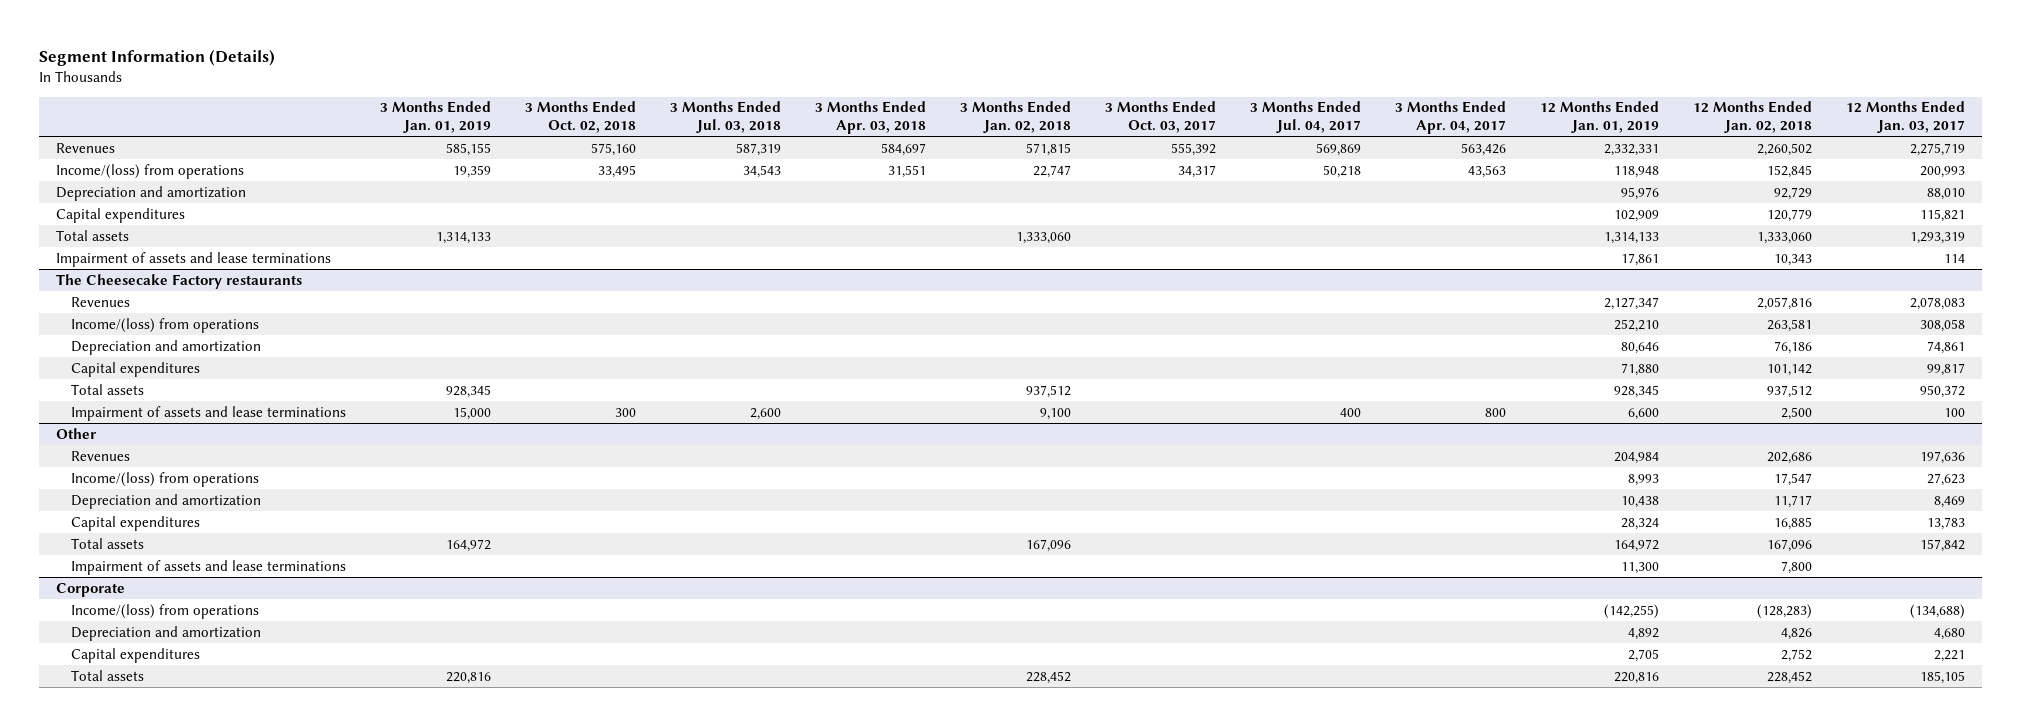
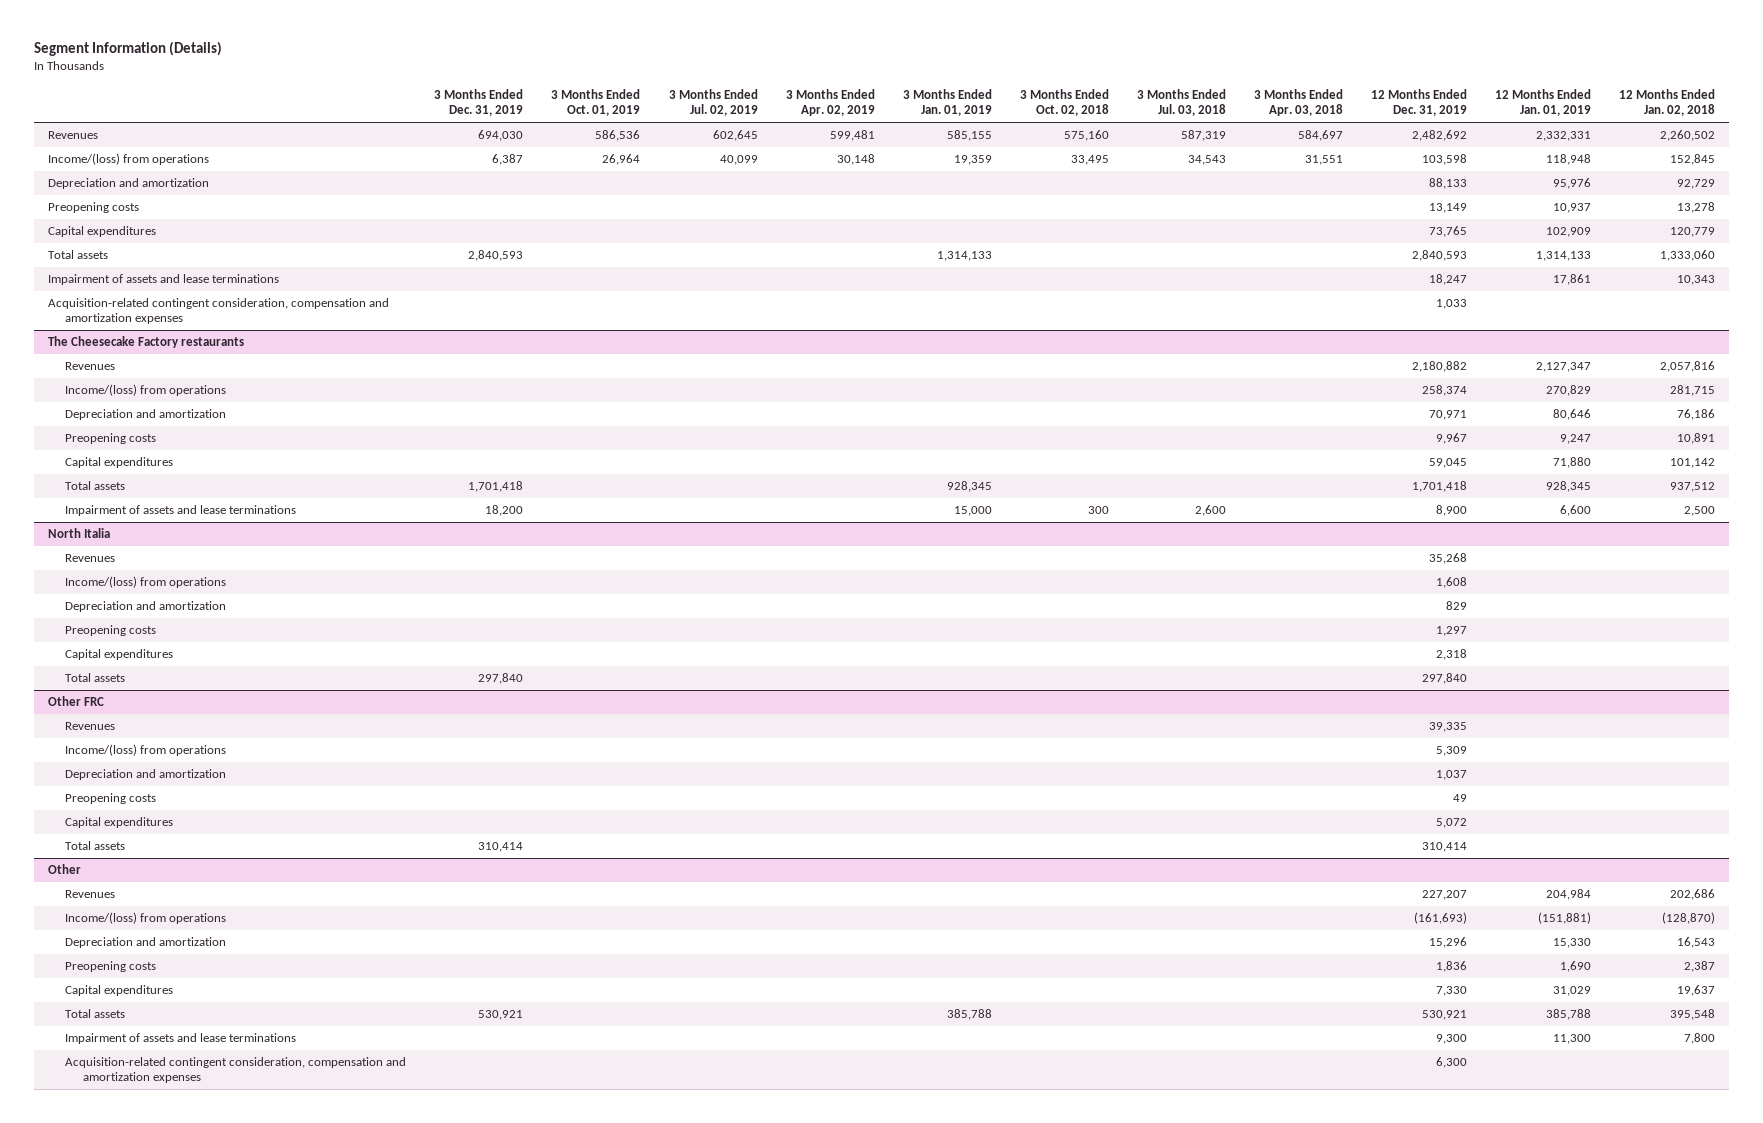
[959,101,1071,134] 3 Months Ended Jan. 02, 2018 -> none
[1105,101,1217,134] 3 Months Ended Oct. 03, 2017 -> none
[1250,101,1362,134] 3 Months Ended Jul. 04, 2017 -> none
[1395,101,1507,135] 3 Months Ended Apr. 04, 2017 -> none
[1846,101,1966,134] 12 Months Ended Jan. 03, 2017 -> none
none -> [434,88,524,117] 3 Months Ended Dec. 31, 2019
none -> [551,88,641,117] 3 Months Ended Oct. 01, 2019
none -> [668,88,758,117] 3 Months Ended Jul. 02, 2019
none -> [785,88,875,117] 3 Months Ended Apr. 02, 2019
none -> [1370,88,1467,117] 12 Months Ended Dec. 31, 2019
none -> [47,202,139,214] Preopening costs
none -> [47,298,389,325] Acquisition-related contingent consideration, compensation and amortization expenses
[1614,318,1660,332] 252,210 -> [1545,385,1591,397] 270,829
[1767,318,1813,332] 263,581 -> [1669,385,1715,397] 281,715
none -> [65,433,157,445] Preopening costs
none -> [47,528,110,539] North Italia
none -> [65,554,116,563] Revenues
none -> [65,576,227,589] Income/(loss) from operations
none -> [65,601,227,613] Depreciation and amortization
none -> [65,625,157,637] Preopening costs
none -> [65,649,174,661] Capital expenditures
none -> [65,673,126,683] Total assets
none -> [47,696,104,707] Other FRC
none -> [65,722,116,731] Revenues
none -> [65,744,227,757] Income/(loss) from operations
none -> [65,769,227,781] Depreciation and amortization
none -> [65,793,157,805] Preopening costs
none -> [65,817,174,829] Capital expenditures
none -> [65,841,126,851] Total assets
[1628,473,1660,486] 8,993 -> [1537,912,1591,925] (151,881)
[1774,472,1813,486] 17,547 -> [1661,912,1715,925] (128,870)
[1621,495,1660,508] 10,438 -> [1552,938,1591,949] 15,330
[1774,494,1813,508] 11,717 -> [1676,937,1715,949] 16,543
none -> [65,961,157,973] Preopening costs
[1621,517,1660,530] 28,324 -> [1552,986,1591,997] 31,029
[1774,516,1813,530] 16,885 -> [1676,985,1715,997] 19,637
[445,538,491,552] 164,972 -> [946,1009,992,1021] 385,788
[1614,538,1660,552] 164,972 -> [1545,1009,1591,1021] 385,788
[1767,538,1813,552] 167,096 -> [1669,1009,1715,1021] 395,548
[55,582,125,597] Corporate -> none
[70,603,259,619] Income/(loss) from operations -> none
[70,625,261,641] Depreciation and amortization -> none
[70,647,200,663] Capital expenditures -> none
[70,669,144,681] Total assets -> none
none -> [65,1057,407,1084] Acquisition-related contingent consideration, compensation and amortization expenses

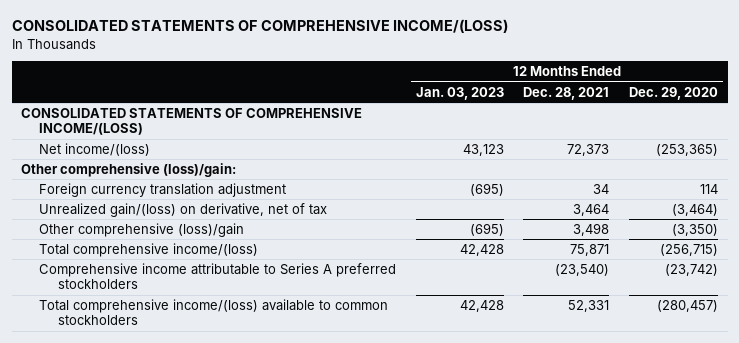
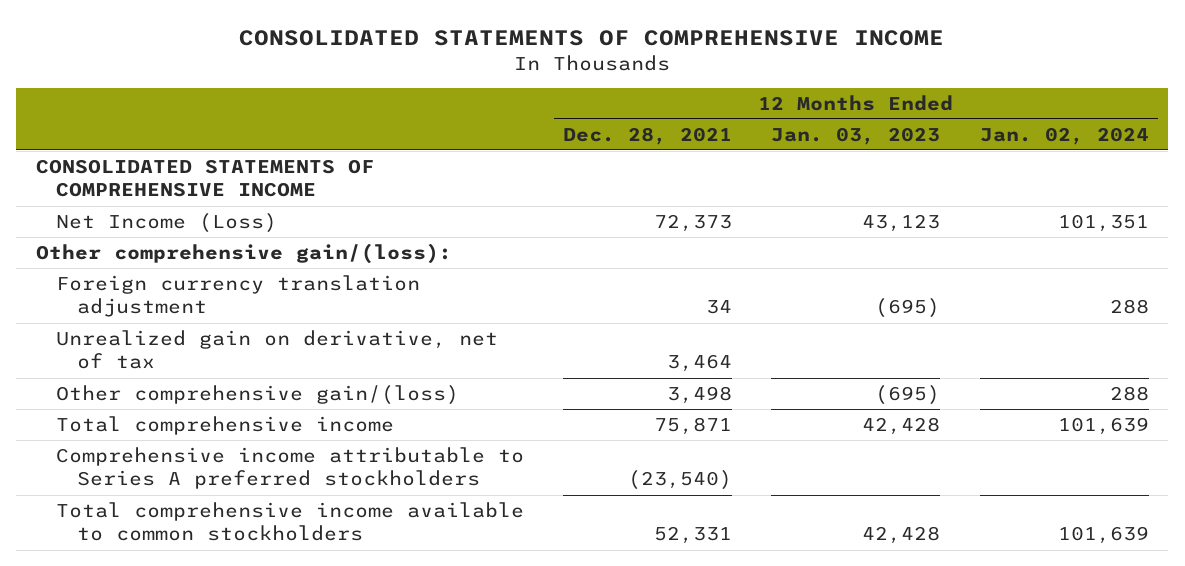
[11,19,508,34] CONSOLIDATED STATEMENTS OF COMPREHENSIVE INCOME/(LOSS) -> [239,29,945,46] CONSOLIDATED STATEMENTS OF COMPREHENSIVE INCOME
[628,86,718,100] Dec. 29, 2020 -> none
none -> [979,126,1149,145] Jan. 02, 2024
[21,107,363,136] CONSOLIDATED STATEMENTS OF COMPREHENSIVE INCOME/(LOSS) -> [35,158,374,198] CONSOLIDATED STATEMENTS OF COMPREHENSIVE INCOME
[39,142,151,156] Net income/(loss) -> [56,212,278,233] Net Income (Loss)
[21,162,237,177] Other comprehensive (loss)/gain: -> [35,242,452,264] Other comprehensive gain/(loss):
[39,202,328,217] Unrealized gain/(loss) on derivative, net of tax -> [56,329,499,370] Unrealized gain on derivative, net of tax
[39,222,245,237] Other comprehensive (loss)/gain -> [56,384,460,405] Other comprehensive gain/(loss)
[39,242,259,257] Total comprehensive income/(loss) -> [56,415,395,435] Total comprehensive income
[39,298,389,326] Total comprehensive income/(loss) available to common stockholders -> [56,501,525,542] Total comprehensive income available to common stockholders

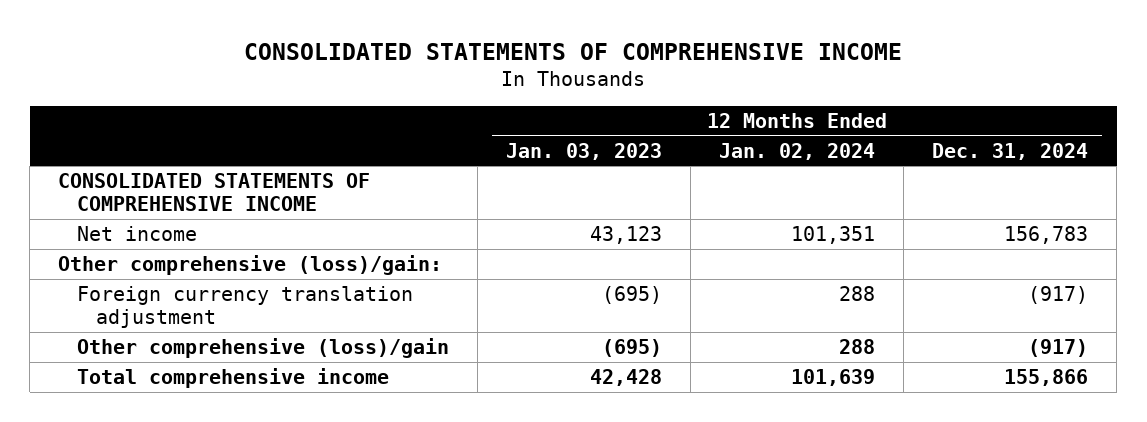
[563,126,733,145] Dec. 28, 2021 -> none
none -> [932,142,1089,160] Dec. 31, 2024
[56,212,278,233] Net Income (Loss) -> [77,226,198,242] Net income
[35,242,452,264] Other comprehensive gain/(loss): -> [58,255,443,276] Other comprehensive (loss)/gain:
[56,329,499,370] Unrealized gain on derivative, net of tax -> none
[56,384,460,405] Other comprehensive gain/(loss) -> [77,338,450,359] Other comprehensive (loss)/gain
[56,446,525,490] Comprehensive income attributable to Series A preferred stockholders -> none
[56,501,525,542] Total comprehensive income available to common stockholders -> none

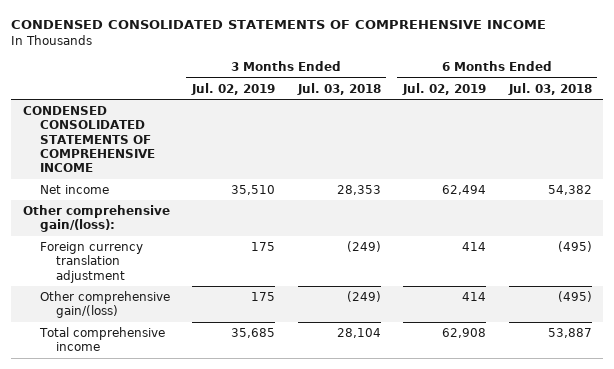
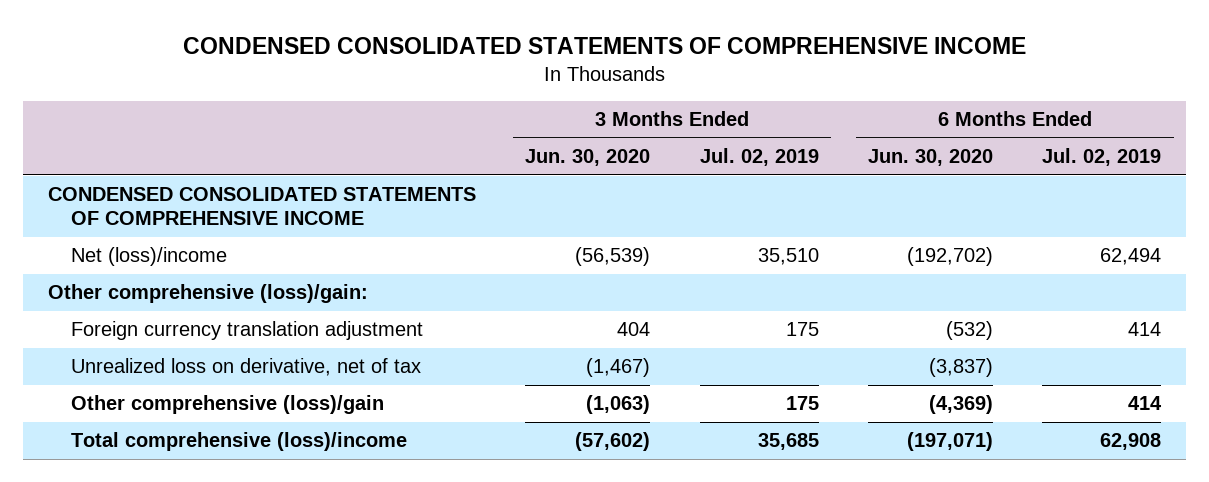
[296,82,381,95] Jul. 03, 2018 -> none
[507,82,592,95] Jul. 03, 2018 -> none
none -> [525,149,651,167] Jun. 30, 2020
none -> [867,149,993,167] Jun. 30, 2020
[39,184,109,194] Net income -> [71,247,228,267] Net (loss)/income
[22,204,170,233] Other comprehensive gain/(loss): -> [47,284,368,304] Other comprehensive (loss)/gain:
none -> [71,358,422,377] Unrealized loss on derivative, net of tax
[39,290,170,319] Other comprehensive gain/(loss) -> [71,395,385,415] Other comprehensive (loss)/gain
[38,326,165,352] Total comprehensive income -> [71,432,408,452] Total comprehensive (loss)/income

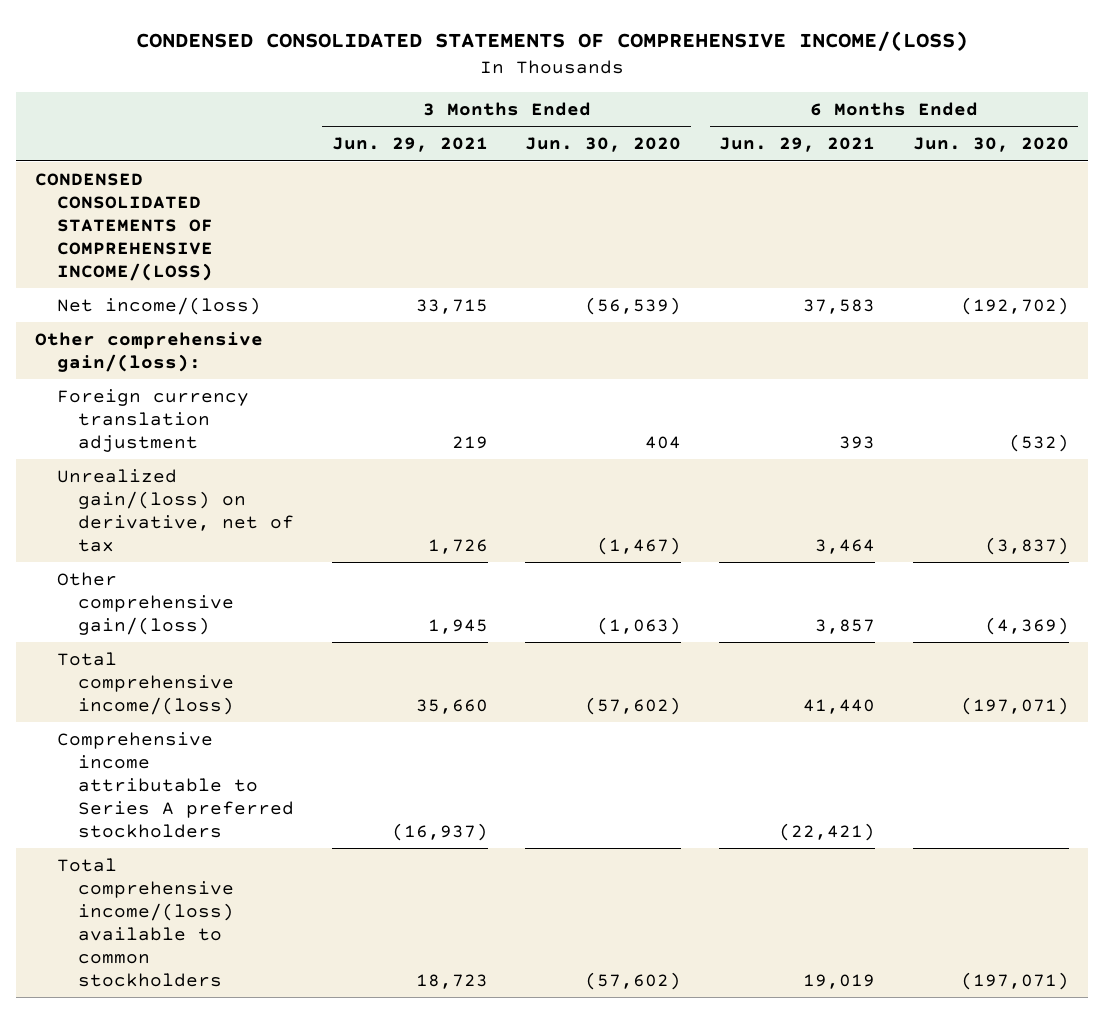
[182,37,1026,55] CONDENSED CONSOLIDATED STATEMENTS OF COMPREHENSIVE INCOME -> [135,30,968,51] CONDENSED CONSOLIDATED STATEMENTS OF COMPREHENSIVE INCOME/(LOSS)
[699,148,819,167] Jul. 02, 2019 -> none
[1042,148,1162,167] Jul. 02, 2019 -> none
none -> [331,137,488,153] Jun. 29, 2021
none -> [719,137,876,153] Jun. 29, 2021
[47,187,476,226] CONDENSED CONSOLIDATED STATEMENTS OF COMPREHENSIVE INCOME -> [35,172,213,281] CONDENSED CONSOLIDATED STATEMENTS OF COMPREHENSIVE INCOME/(LOSS)
[71,247,228,267] Net (loss)/income -> [56,296,261,315] Net income/(loss)
[47,284,368,304] Other comprehensive (loss)/gain: -> [35,331,264,372] Other comprehensive gain/(loss):
[71,358,422,377] Unrealized loss on derivative, net of tax -> [56,468,295,552] Unrealized gain/(loss) on derivative, net of tax
[71,395,385,415] Other comprehensive (loss)/gain -> [56,571,235,635] Other comprehensive gain/(loss)
[71,432,408,452] Total comprehensive (loss)/income -> [56,651,235,715] Total comprehensive income/(loss)
none -> [56,731,295,838] Comprehensive income attributable to Series A preferred stockholders
none -> [56,857,235,987] Total comprehensive income/(loss) available to common stockholders

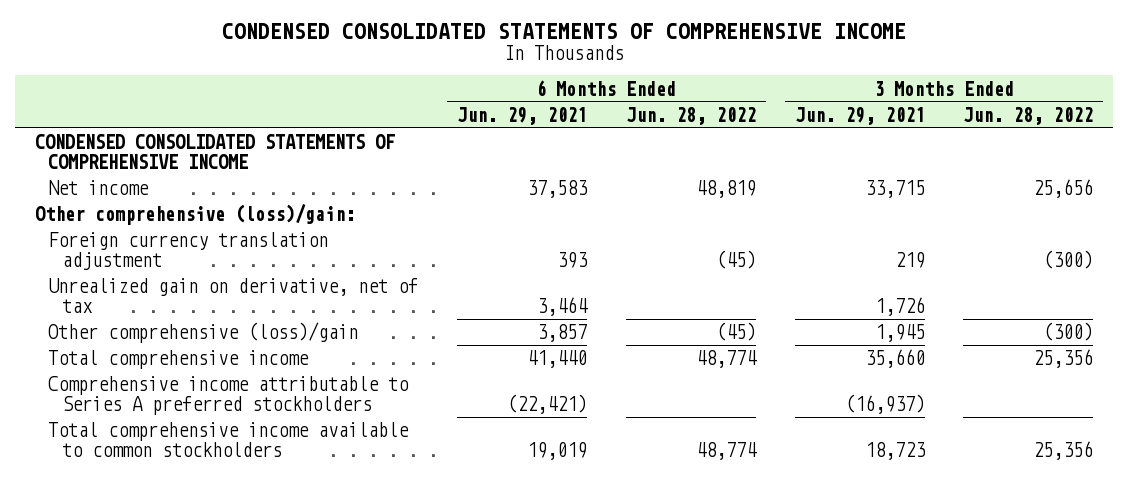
[135,30,968,51] CONDENSED CONSOLIDATED STATEMENTS OF COMPREHENSIVE INCOME/(LOSS) -> [222,23,907,40] CONDENSED CONSOLIDATED STATEMENTS OF COMPREHENSIVE INCOME
[525,137,682,153] Jun. 30, 2020 -> none
[912,137,1069,153] Jun. 30, 2020 -> none
none -> [625,106,756,125] Jun. 28, 2022
none -> [963,106,1094,125] Jun. 28, 2022
[35,172,213,281] CONDENSED CONSOLIDATED STATEMENTS OF COMPREHENSIVE INCOME/(LOSS) -> [34,134,395,169] CONDENSED CONSOLIDATED STATEMENTS OF COMPREHENSIVE INCOME
[56,296,261,315] Net income/(loss) -> [48,180,150,196] Net income
[35,331,264,372] Other comprehensive gain/(loss): -> [34,204,355,226] Other comprehensive (loss)/gain:
[56,468,295,552] Unrealized gain/(loss) on derivative, net of tax -> [48,278,419,313] Unrealized gain on derivative, net of tax
[56,571,235,635] Other comprehensive gain/(loss) -> [48,322,359,344] Other comprehensive (loss)/gain
[56,651,235,715] Total comprehensive income/(loss) -> [48,350,310,370] Total comprehensive income
[56,857,235,987] Total comprehensive income/(loss) available to common stockholders -> [48,422,410,457] Total comprehensive income available to common stockholders

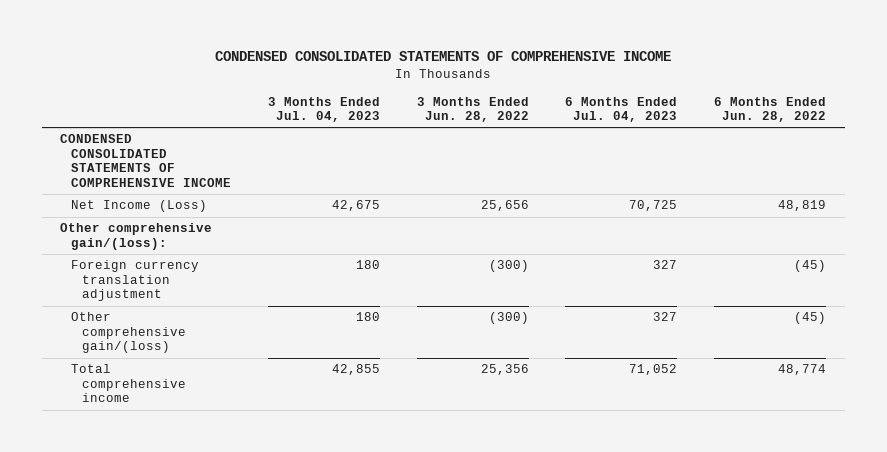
[456,106,587,125] Jun. 29, 2021 -> none
[794,106,925,125] Jun. 29, 2021 -> none
none -> [267,96,380,123] 3 Months Ended Jul. 04, 2023
none -> [565,96,678,123] 6 Months Ended Jul. 04, 2023
[48,180,150,196] Net income -> [71,200,208,213] Net Income (Loss)
[34,204,355,226] Other comprehensive (loss)/gain: -> [60,223,213,250] Other comprehensive gain/(loss):
[48,278,419,313] Unrealized gain on derivative, net of tax -> none
[48,322,359,344] Other comprehensive (loss)/gain -> [71,312,187,354] Other comprehensive gain/(loss)
[48,376,410,415] Comprehensive income attributable to Series A preferred stockholders -> none
[48,422,410,457] Total comprehensive income available to common stockholders -> none

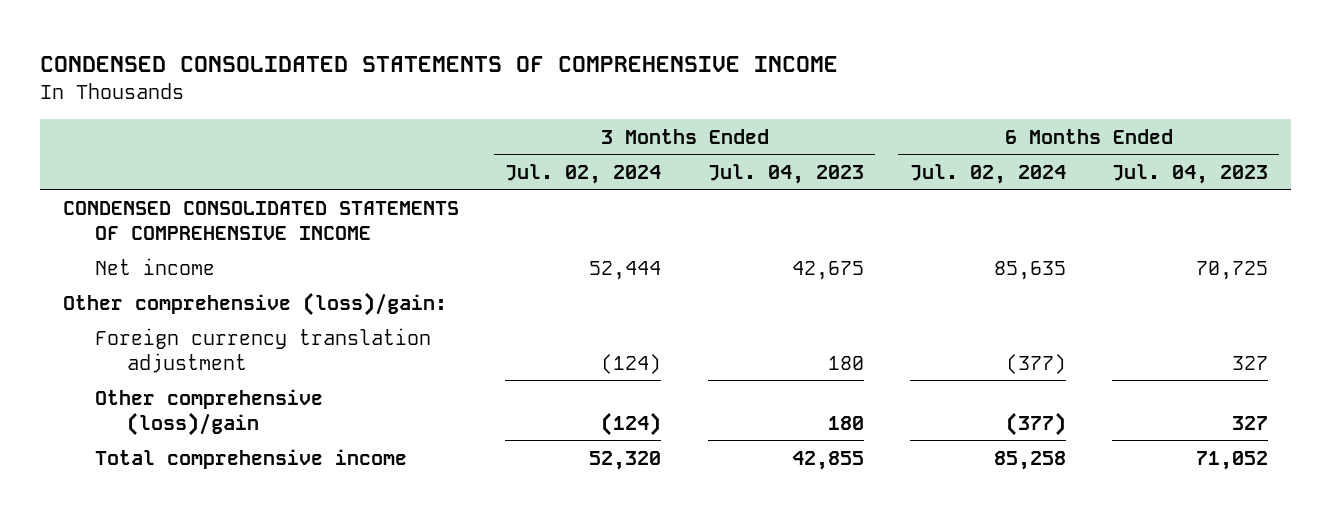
[416,96,529,123] 3 Months Ended Jun. 28, 2022 -> none
[714,96,827,123] 6 Months Ended Jun. 28, 2022 -> none
none -> [505,163,662,184] Jul. 02, 2024
none -> [909,163,1066,184] Jul. 02, 2024
[71,200,208,213] Net Income (Loss) -> [94,257,215,275] Net income
[60,223,213,250] Other comprehensive gain/(loss): -> [63,291,448,316] Other comprehensive (loss)/gain:
[71,312,187,354] Other comprehensive gain/(loss) -> [94,388,323,436] Other comprehensive (loss)/gain

